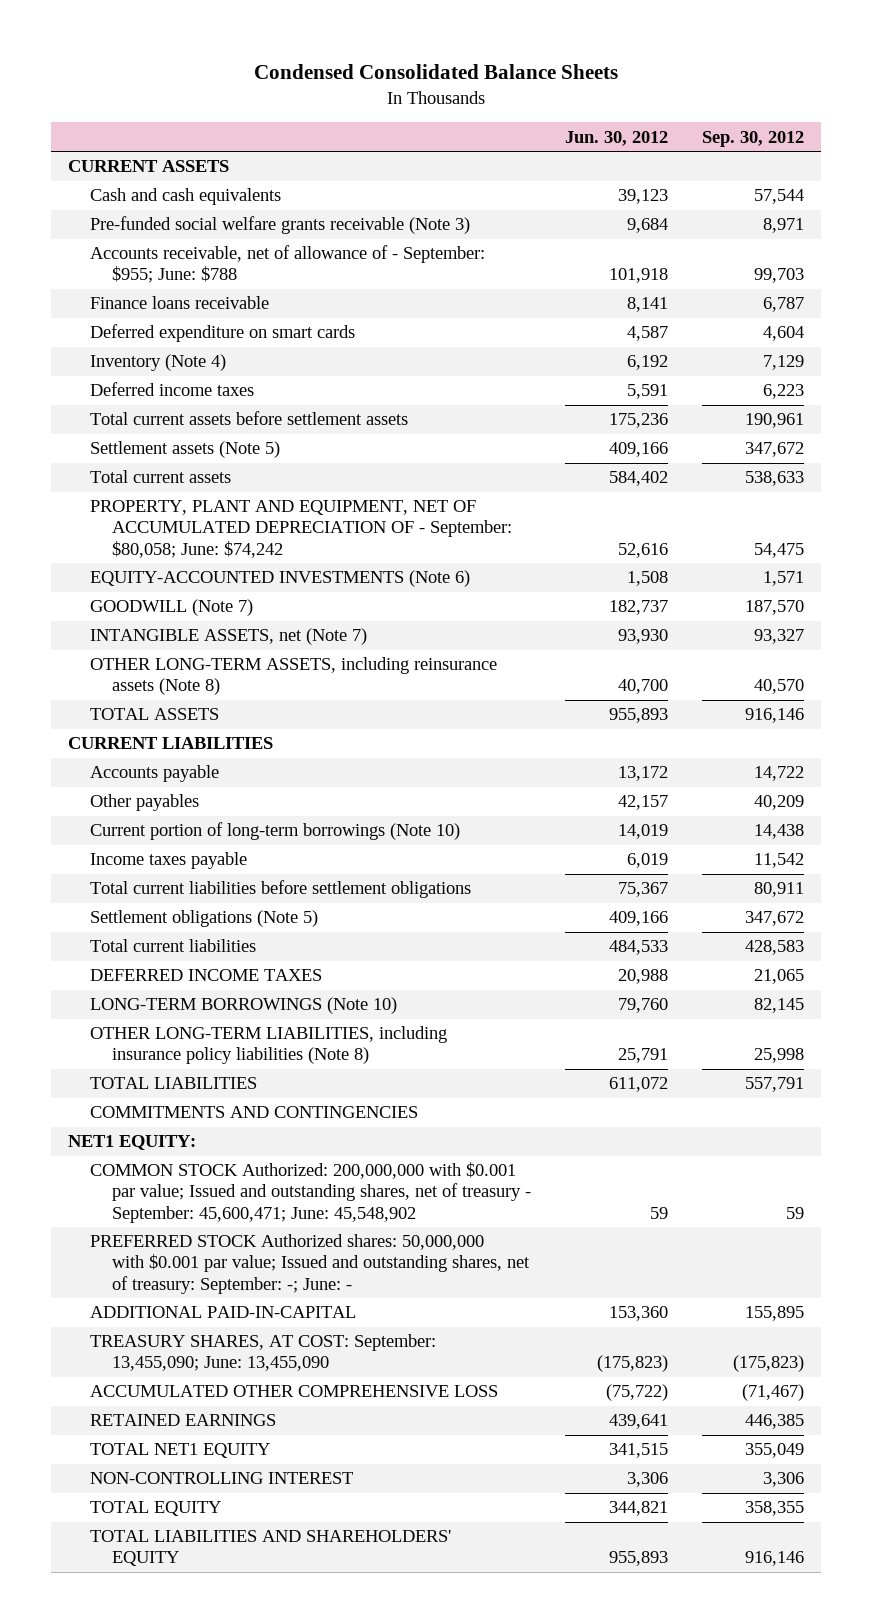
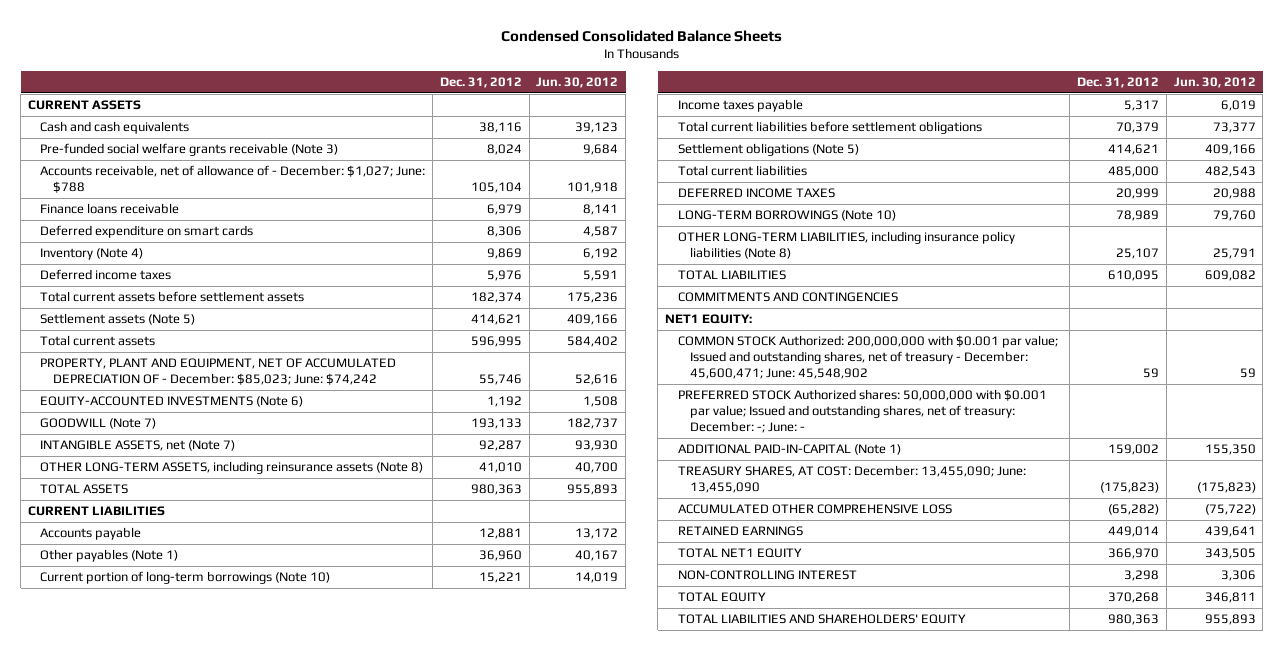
[701,130,804,147] Sep. 30, 2012 -> none
none -> [439,77,522,89] Dec. 31, 2012
[89,245,485,284] Accounts receivable, net of allowance of - September: $955; June: $788 -> [40,165,426,194] Accounts receivable, net of allowance of - December: $1,027; June: $788
[89,500,512,558] PROPERTY, PLANT AND EQUIPMENT, NET OF ACCUMULATED DEPRECIATION OF - September: $80,058; June: $74,242 -> [40,358,397,386] PROPERTY, PLANT AND EQUIPMENT, NET OF ACCUMULATED DEPRECIATION OF - December: $85,023; June: $74,242
[89,794,199,812] Other payables -> [40,549,179,563] Other payables (Note 1)
[617,795,668,811] 42,157 -> [575,550,619,562] 40,167
[617,882,668,898] 75,367 -> [1212,122,1256,134] 73,377
[608,940,668,956] 484,533 -> [1204,166,1256,178] 482,543
[608,1077,668,1093] 611,072 -> [1204,270,1256,282] 609,082
[89,1162,531,1223] COMMON STOCK Authorized: 200,000,000 with $0.001 par value; Issued and outstanding shares, net of treasury - September: 45,600,471; June: 45,548,902 -> [677,335,1058,380] COMMON STOCK Authorized: 200,000,000 with $0.001 par value; Issued and outstanding shares, net of treasury - December: 45,600,471; June: 45,548,902
[89,1234,530,1294] PREFERRED STOCK Authorized shares: 50,000,000 with $0.001 par value; Issued and outstanding shares, net of treasury: September: -; June: - -> [677,389,1047,434] PREFERRED STOCK Authorized shares: 50,000,000 with $0.001 par value; Issued and outstanding shares, net of treasury: December: -; June: -
[89,1306,356,1319] ADDITIONAL PAID-IN-CAPITAL -> [677,444,901,456] ADDITIONAL PAID-IN-CAPITAL (Note 1)
[608,1306,668,1322] 153,360 -> [1204,444,1256,456] 155,350
[89,1334,436,1372] TREASURY SHARES, AT COST: September: 13,455,090; June: 13,455,090 -> [677,465,1026,494] TREASURY SHARES, AT COST: December: 13,455,090; June: 13,455,090
[608,1443,668,1459] 341,515 -> [1204,548,1256,560] 343,505
[608,1501,668,1517] 344,821 -> [1204,592,1256,604] 346,811

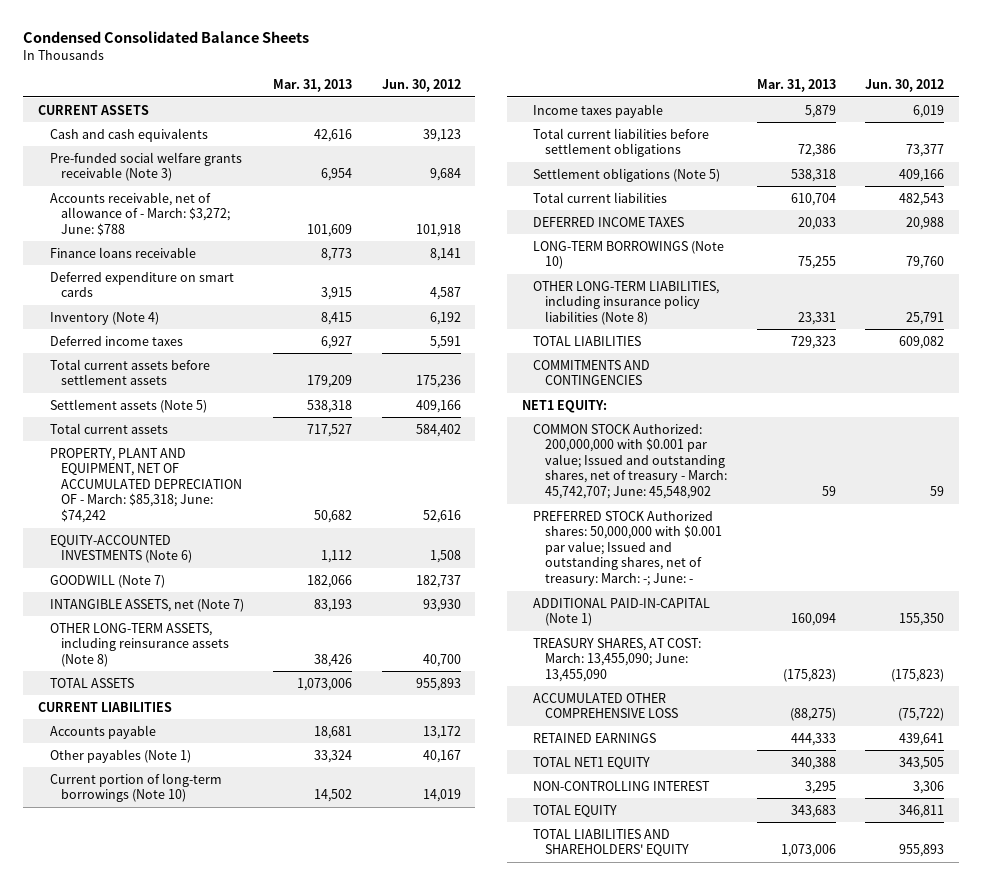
[439,77,522,89] Dec. 31, 2012 -> none
none -> [273,79,353,93] Mar. 31, 2013
[40,165,426,194] Accounts receivable, net of allowance of - December: $1,027; June: $788 -> [49,191,231,236] Accounts receivable, net of allowance of - March: $3,272; June: $788
[40,358,397,386] PROPERTY, PLANT AND EQUIPMENT, NET OF ACCUMULATED DEPRECIATION OF - December: $85,023; June: $74,242 -> [49,447,243,524] PROPERTY, PLANT AND EQUIPMENT, NET OF ACCUMULATED DEPRECIATION OF - March: $85,318; June: $74,242
[677,335,1058,380] COMMON STOCK Authorized: 200,000,000 with $0.001 par value; Issued and outstanding shares, net of treasury - December: 45,600,471; June: 45,548,902 -> [533,423,727,500] COMMON STOCK Authorized: 200,000,000 with $0.001 par value; Issued and outstanding shares, net of treasury - March: 45,742,707; June: 45,548,902
[677,389,1047,434] PREFERRED STOCK Authorized shares: 50,000,000 with $0.001 par value; Issued and outstanding shares, net of treasury: December: -; June: - -> [533,510,722,587] PREFERRED STOCK Authorized shares: 50,000,000 with $0.001 par value; Issued and outstanding shares, net of treasury: March: -; June: -
[677,465,1026,494] TREASURY SHARES, AT COST: December: 13,455,090; June: 13,455,090 -> [533,637,702,682] TREASURY SHARES, AT COST: March: 13,455,090; June: 13,455,090

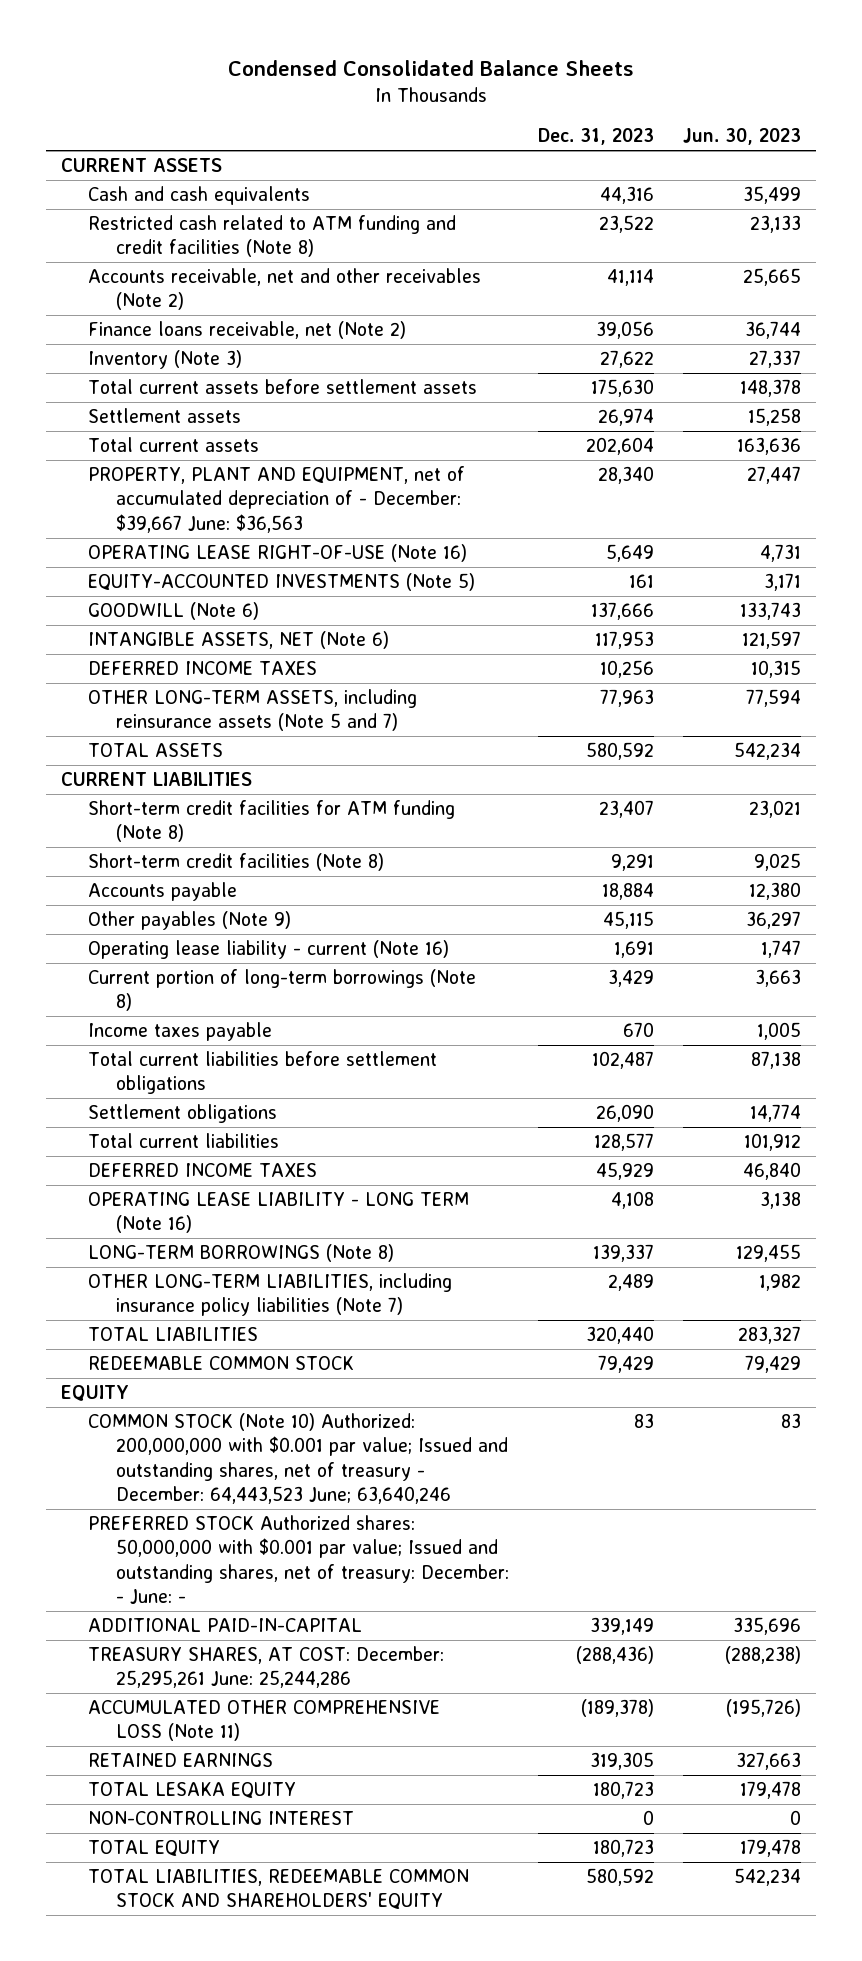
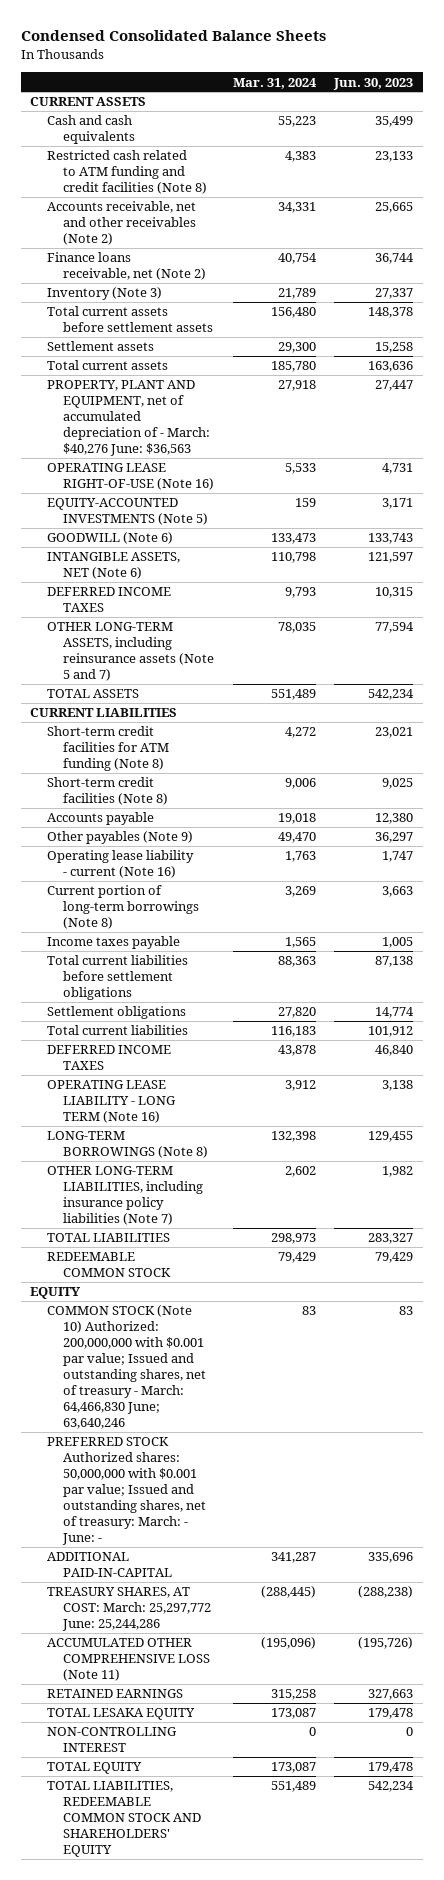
[537,128,654,146] Dec. 31, 2023 -> none
none -> [232,77,317,89] Mar. 31, 2024
[88,466,466,533] PROPERTY, PLANT AND EQUIPMENT, net of accumulated depreciation of - December: $39,667 June: $36,563 -> [46,380,211,457] PROPERTY, PLANT AND EQUIPMENT, net of accumulated depreciation of - March: $40,276 June: $36,563
[88,1413,508,1504] COMMON STOCK (Note 10) Authorized: 200,000,000 with $0.001 par value; Issued and outstanding shares, net of treasury - December: 64,443,523 June; 63,640,246 -> [46,1305,207,1429] COMMON STOCK (Note 10) Authorized: 200,000,000 with $0.001 par value; Issued and outstanding shares, net of treasury - March: 64,466,830 June; 63,640,246
[88,1515,509,1604] PREFERRED STOCK Authorized shares: 50,000,000 with $0.001 par value; Issued and outstanding shares, net of treasury: December: - June: - -> [46,1437,207,1545] PREFERRED STOCK Authorized shares: 50,000,000 with $0.001 par value; Issued and outstanding shares, net of treasury: March: - June: -
[88,1646,445,1689] TREASURY SHARES, AT COST: December: 25,295,261 June: 25,244,286 -> [46,1587,212,1632] TREASURY SHARES, AT COST: March: 25,297,772 June: 25,244,286

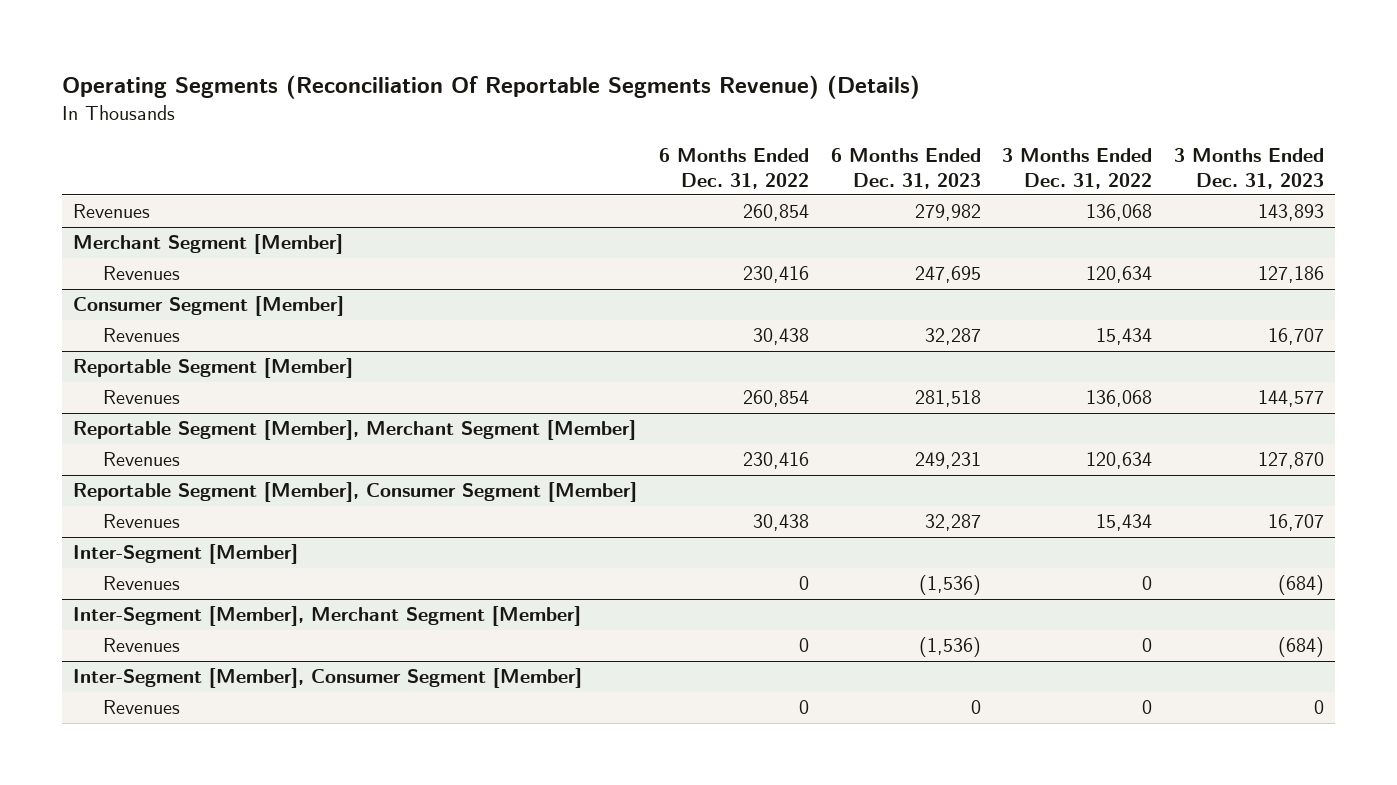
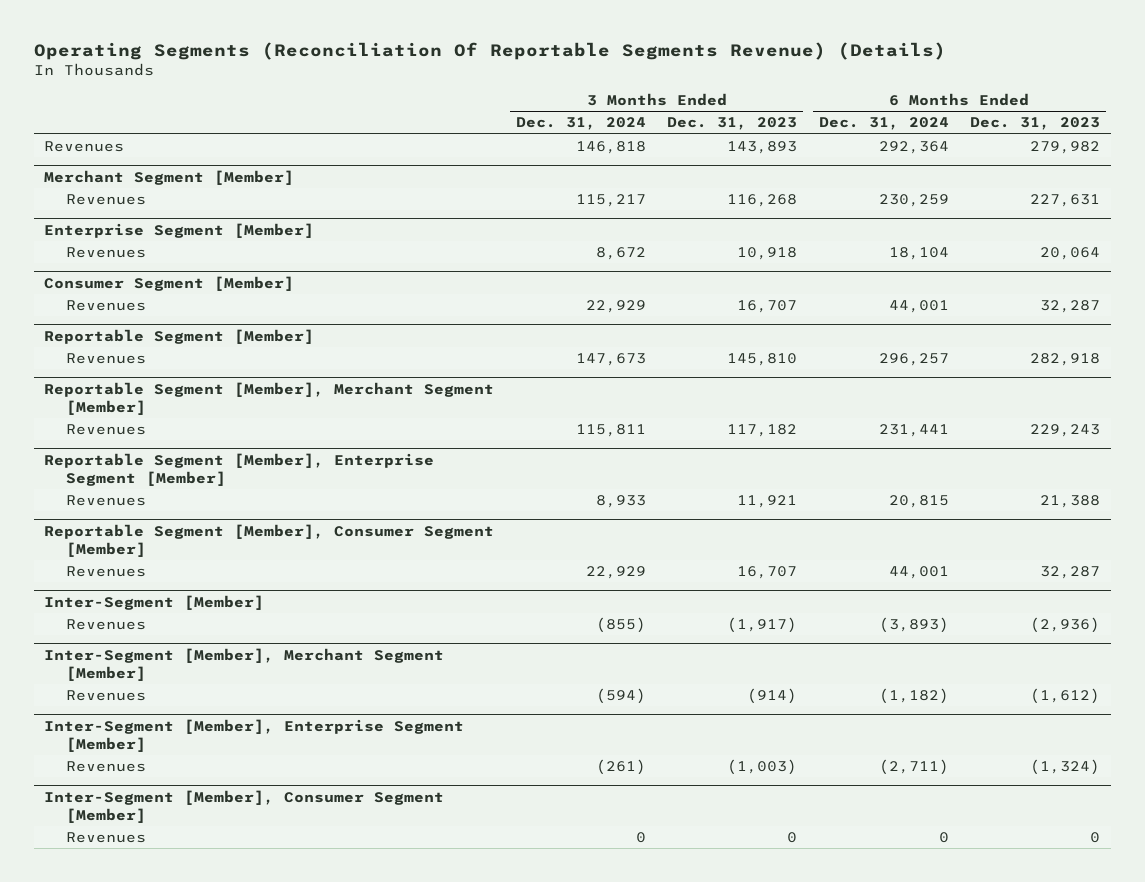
[658,148,809,189] 6 Months Ended Dec. 31, 2022 -> none
[1002,148,1153,189] 3 Months Ended Dec. 31, 2022 -> none
none -> [515,117,646,131] Dec. 31, 2024
none -> [818,117,949,131] Dec. 31, 2024
[914,266,981,284] 247,695 -> [1030,194,1101,208] 227,631
[1257,266,1324,284] 127,186 -> [727,194,798,208] 116,268
none -> [44,222,315,238] Enterprise Segment [Member]
none -> [66,247,147,259] Revenues
[914,390,981,408] 281,518 -> [1030,353,1101,367] 282,918
[1257,390,1324,408] 144,577 -> [727,353,798,367] 145,810
[914,452,981,470] 249,231 -> [1030,424,1101,438] 229,243
[1257,452,1324,470] 127,870 -> [727,424,798,438] 117,182
none -> [44,452,435,486] Reportable Segment [Member], Enterprise Segment [Member]
none -> [66,495,147,507] Revenues
[918,575,981,596] (1,536) -> [1030,617,1101,634] (2,936)
[1277,575,1324,596] (684) -> [727,617,798,634] (1,917)
[918,637,981,658] (1,536) -> [1030,688,1101,705] (1,612)
[1277,637,1324,658] (684) -> [747,688,798,705] (914)
none -> [44,718,465,752] Inter-Segment [Member], Enterprise Segment [Member]
none -> [66,761,147,773] Revenues

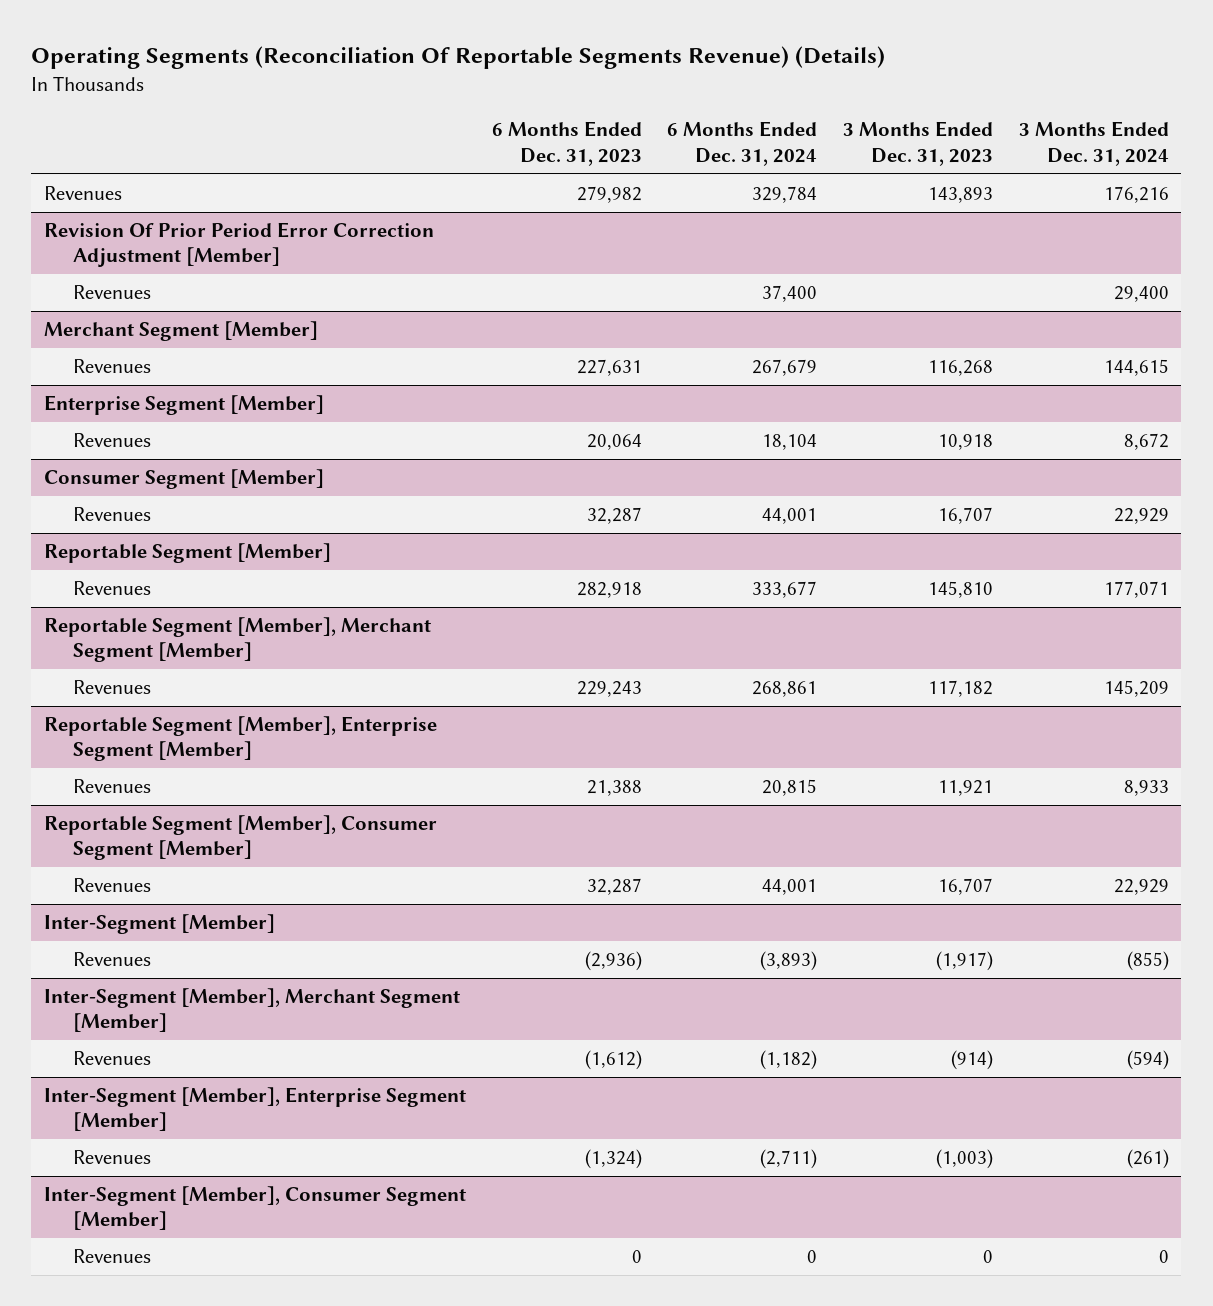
[575,141,646,155] 146,818 -> [1103,185,1169,203] 176,216
[878,141,949,155] 292,364 -> [752,185,818,203] 329,784
none -> [44,221,435,268] Revision Of Prior Period Error Correction Adjustment [Member]
none -> [73,284,152,299] Revenues
[575,194,646,208] 115,217 -> [1103,358,1169,376] 144,615
[878,194,949,208] 230,259 -> [752,358,818,376] 267,679
[575,353,646,367] 147,673 -> [1103,580,1169,598] 177,071
[878,353,949,367] 296,257 -> [752,580,818,598] 333,677
[575,424,646,438] 115,811 -> [1103,679,1169,697] 145,209
[878,424,949,438] 231,441 -> [752,680,818,697] 268,861

